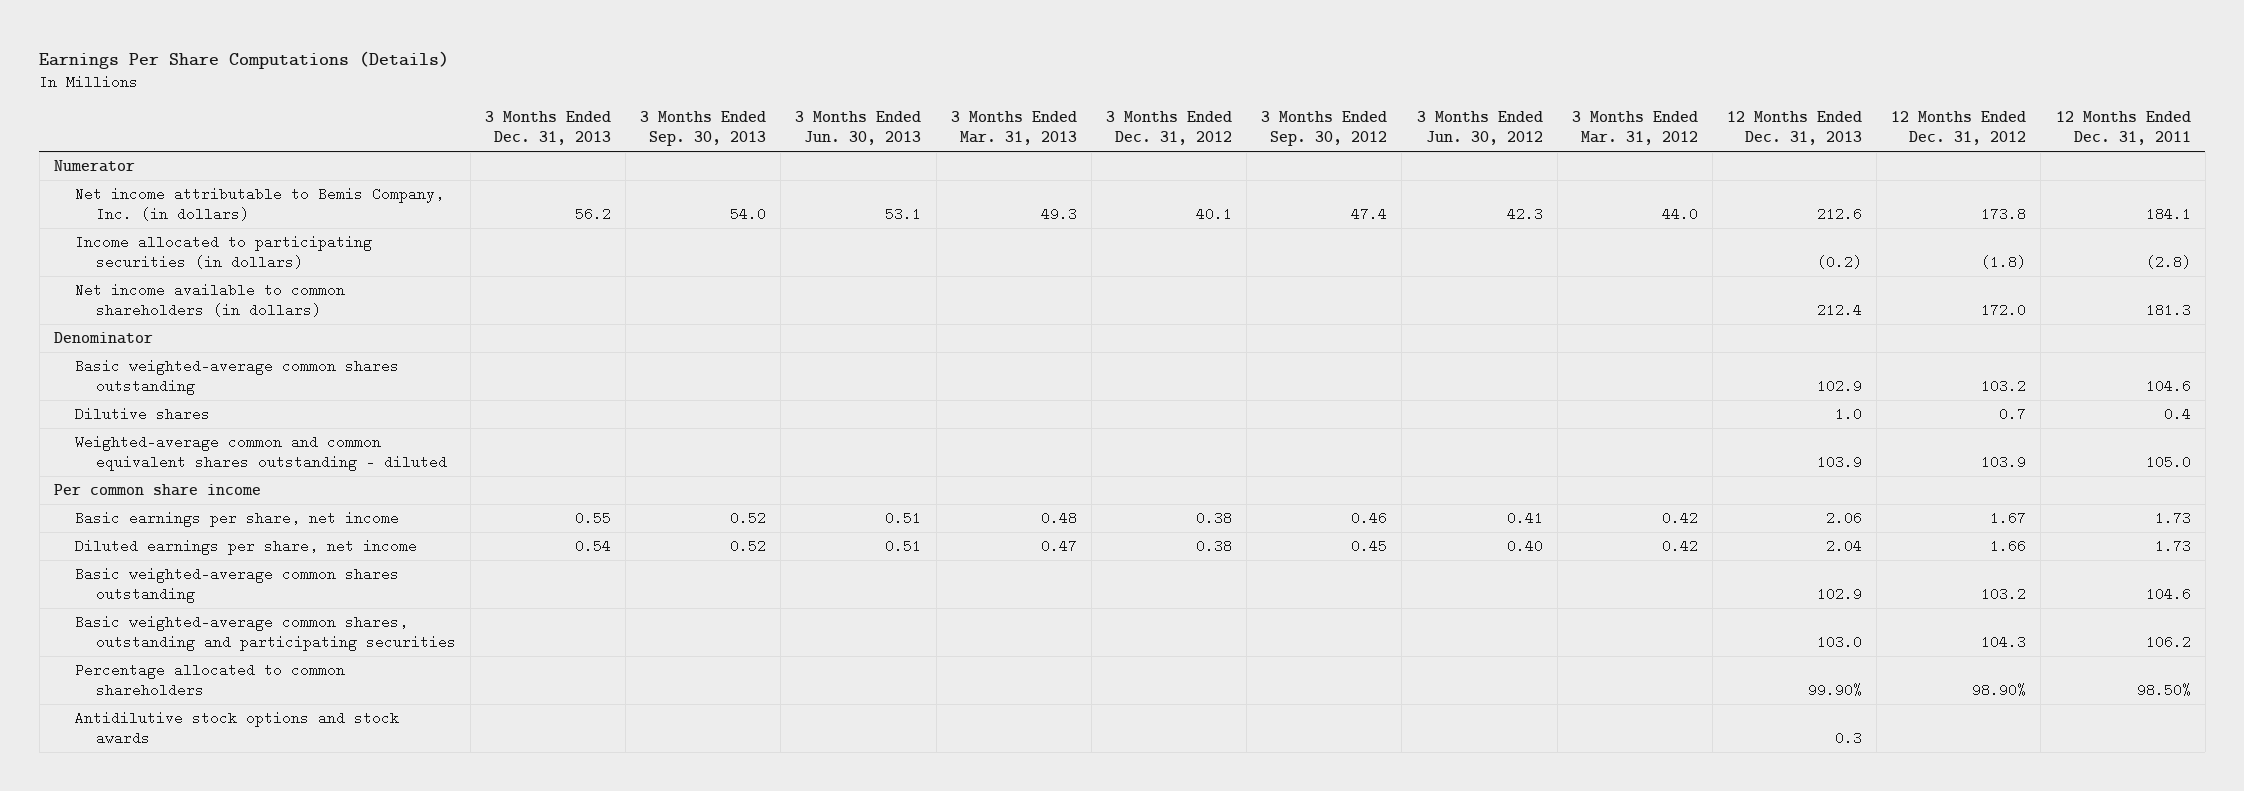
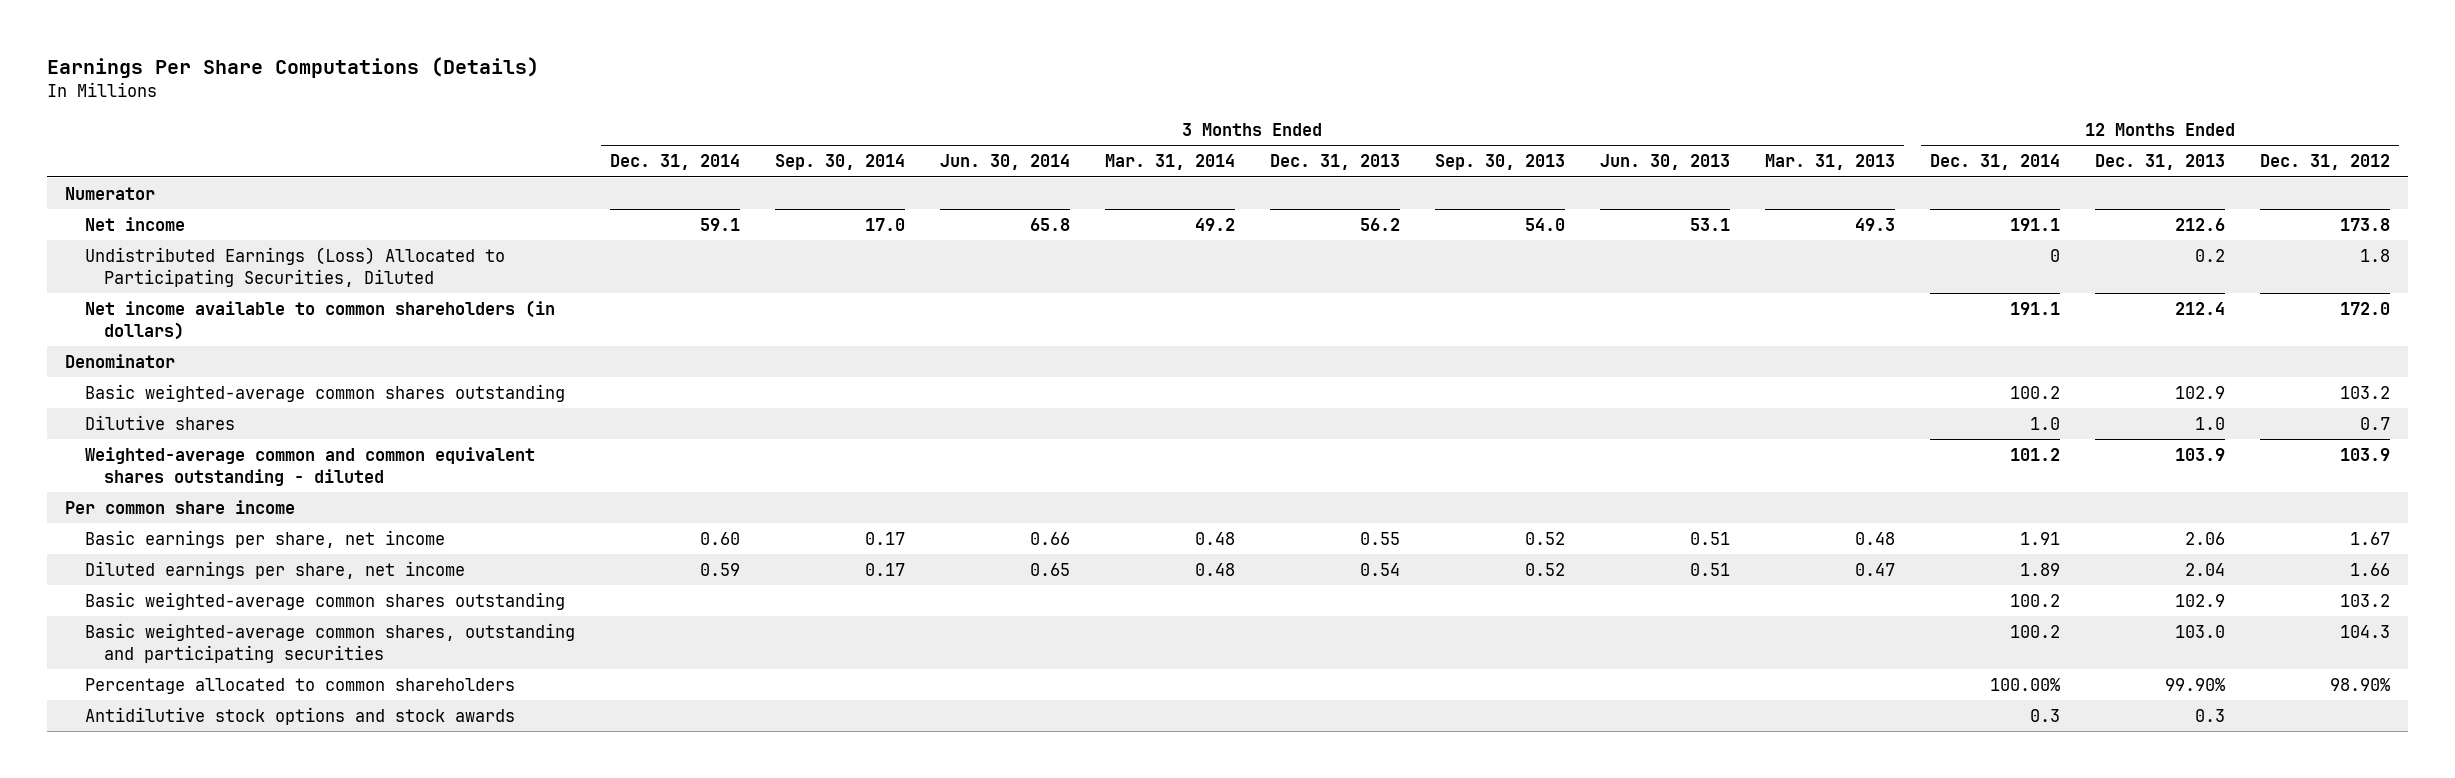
[1106,110,1233,146] 3 Months Ended Dec. 31, 2012 -> none
[1261,110,1388,147] 3 Months Ended Sep. 30, 2012 -> none
[1416,110,1543,146] 3 Months Ended Jun. 30, 2012 -> none
[1571,110,1698,146] 3 Months Ended Mar. 31, 2012 -> none
[2055,110,2191,146] 12 Months Ended Dec. 31, 2011 -> none
none -> [609,154,740,171] Dec. 31, 2014
none -> [774,154,905,171] Sep. 30, 2014
none -> [939,154,1070,171] Jun. 30, 2014
none -> [1104,154,1235,171] Mar. 31, 2014
none -> [1930,154,2061,171] Dec. 31, 2014
[74,234,372,270] Income allocated to participating securities (in dollars) -> none
[74,186,444,222] Net income attributable to Bemis Company, Inc. (in dollars) -> [84,216,185,231] Net income
none -> [84,246,505,287] Undistributed Earnings (Loss) Allocated to Participating Securities, Diluted

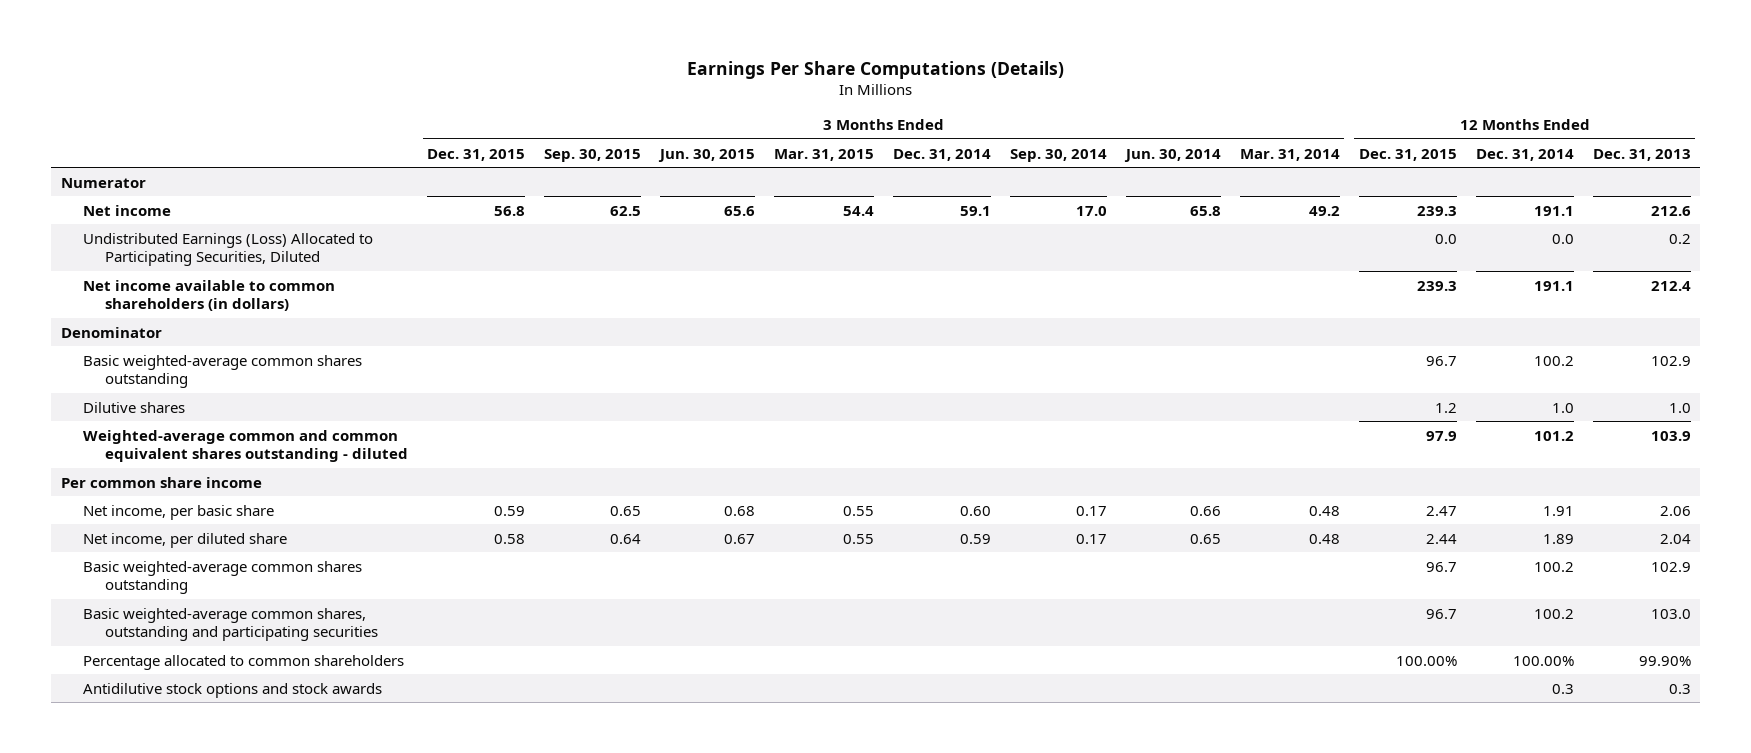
[1269,154,1400,171] Dec. 31, 2013 -> none
[1434,154,1565,171] Sep. 30, 2013 -> none
[1600,154,1731,171] Jun. 30, 2013 -> none
[1765,154,1896,171] Mar. 31, 2013 -> none
[2260,154,2391,171] Dec. 31, 2012 -> none
none -> [427,148,526,161] Dec. 31, 2015
none -> [544,148,642,162] Sep. 30, 2015
none -> [658,148,756,162] Jun. 30, 2015
none -> [774,148,875,161] Mar. 31, 2015
none -> [1358,148,1457,161] Dec. 31, 2015
[2050,248,2061,262] 0 -> [1551,233,1574,244] 0.0
[84,529,445,548] Basic earnings per share, net income -> [82,504,274,520] Net income, per basic share
[84,560,465,579] Diluted earnings per share, net income -> [82,532,287,548] Net income, per diluted share

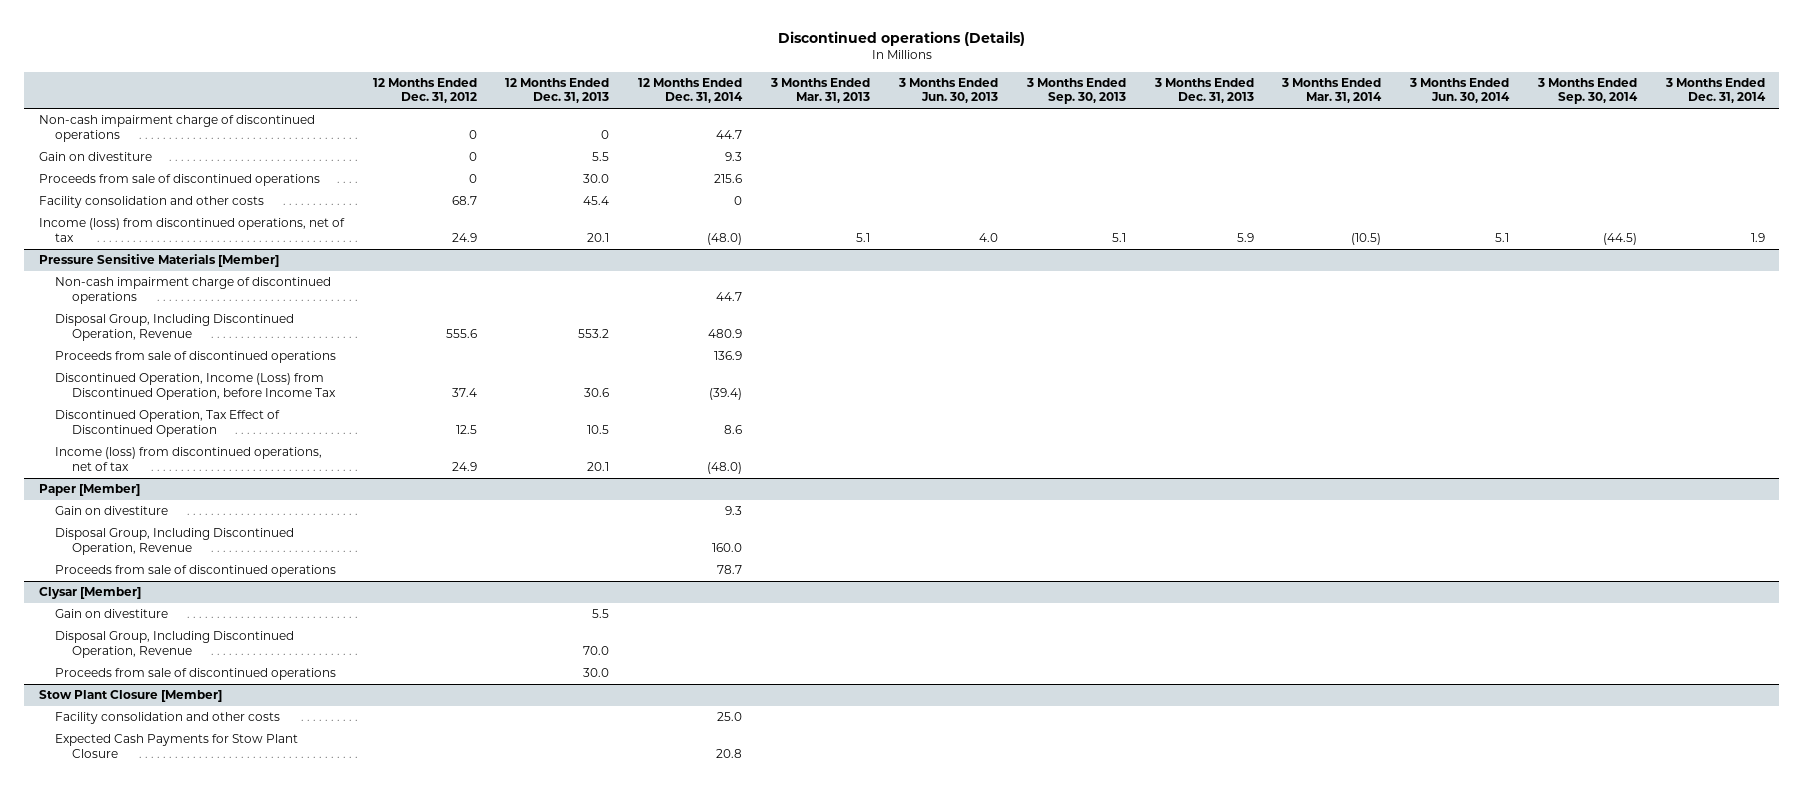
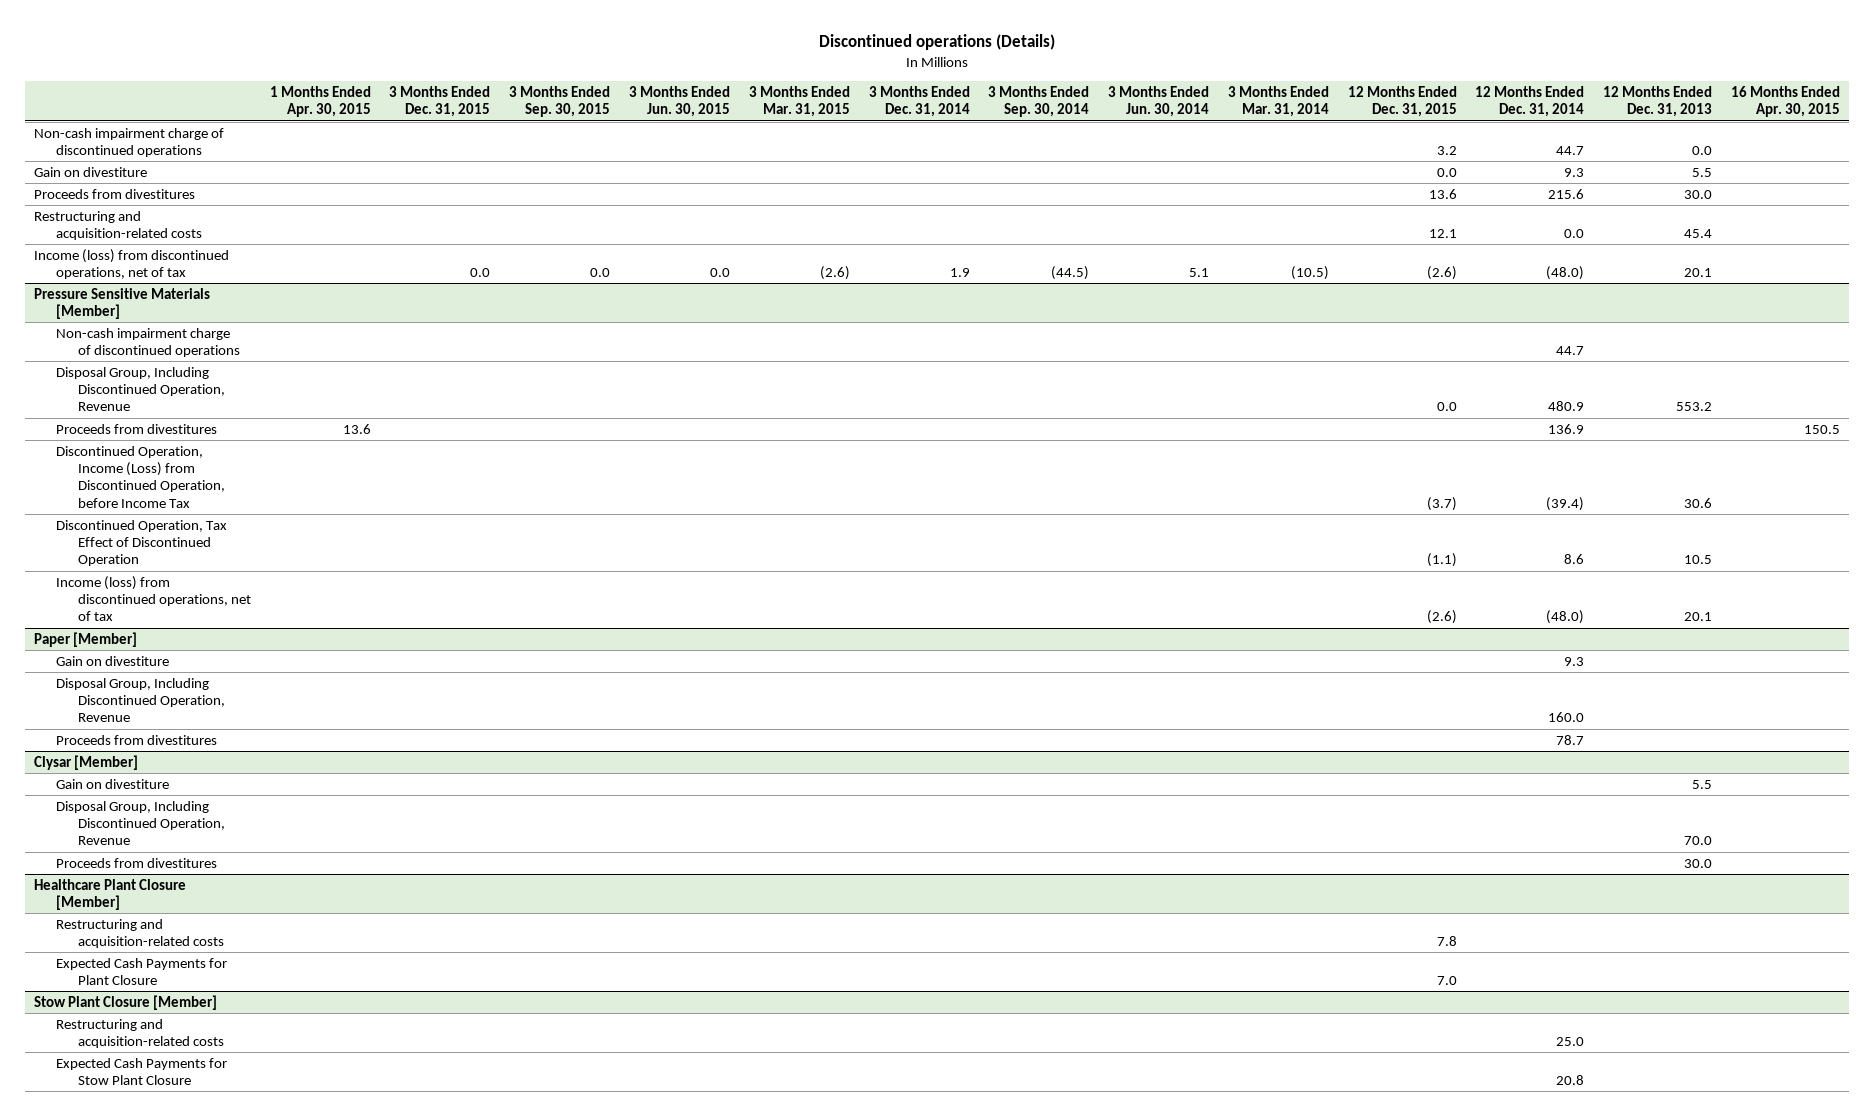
[372,77,477,104] 12 Months Ended Dec. 31, 2012 -> none
[770,77,871,104] 3 Months Ended Mar. 31, 2013 -> none
[897,77,998,104] 3 Months Ended Jun. 30, 2013 -> none
[1025,77,1126,105] 3 Months Ended Sep. 30, 2013 -> none
[1153,77,1254,104] 3 Months Ended Dec. 31, 2013 -> none
none -> [269,86,371,118] 1 Months Ended Apr. 30, 2015
none -> [389,86,491,118] 3 Months Ended Dec. 31, 2015
none -> [509,86,611,118] 3 Months Ended Sep. 30, 2015
none -> [628,86,730,118] 3 Months Ended Jun. 30, 2015
none -> [748,86,850,118] 3 Months Ended Mar. 31, 2015
none -> [1347,86,1457,118] 12 Months Ended Dec. 31, 2015
none -> [1730,86,1840,118] 16 Months Ended Apr. 30, 2015
[601,129,610,139] 0 -> [1692,145,1713,155] 0.0
[38,174,320,187] Proceeds from sale of discontinued operations -> [34,188,196,199] Proceeds from divestitures
[38,196,264,209] Facility consolidation and other costs -> [34,210,203,240] Restructuring and acquisition-related costs
[734,196,743,206] 0 -> [1564,228,1585,238] 0.0
[55,351,337,364] Proceeds from sale of discontinued operations -> [56,423,218,434] Proceeds from divestitures
[55,565,337,578] Proceeds from sale of discontinued operations -> [56,734,218,745] Proceeds from divestitures
[55,668,337,681] Proceeds from sale of discontinued operations -> [56,857,218,868] Proceeds from divestitures
none -> [34,878,187,910] Healthcare Plant Closure [Member]
none -> [56,918,224,948] Restructuring and acquisition-related costs
none -> [56,957,228,985] Expected Cash Payments for Plant Closure
[55,712,281,725] Facility consolidation and other costs -> [56,1018,224,1048] Restructuring and acquisition-related costs

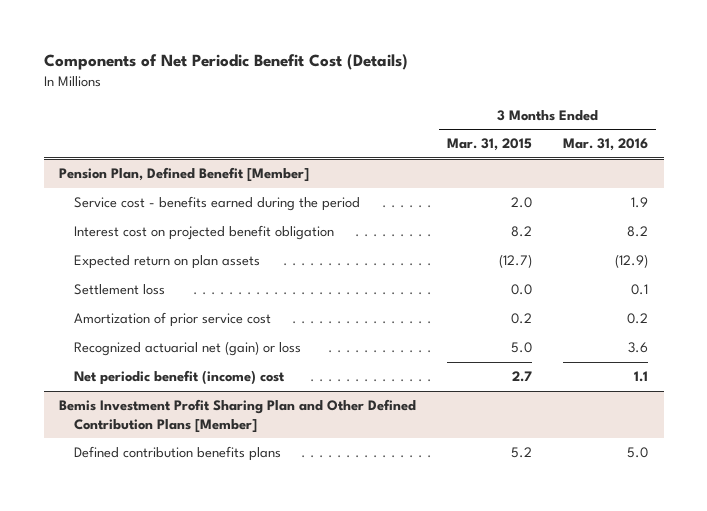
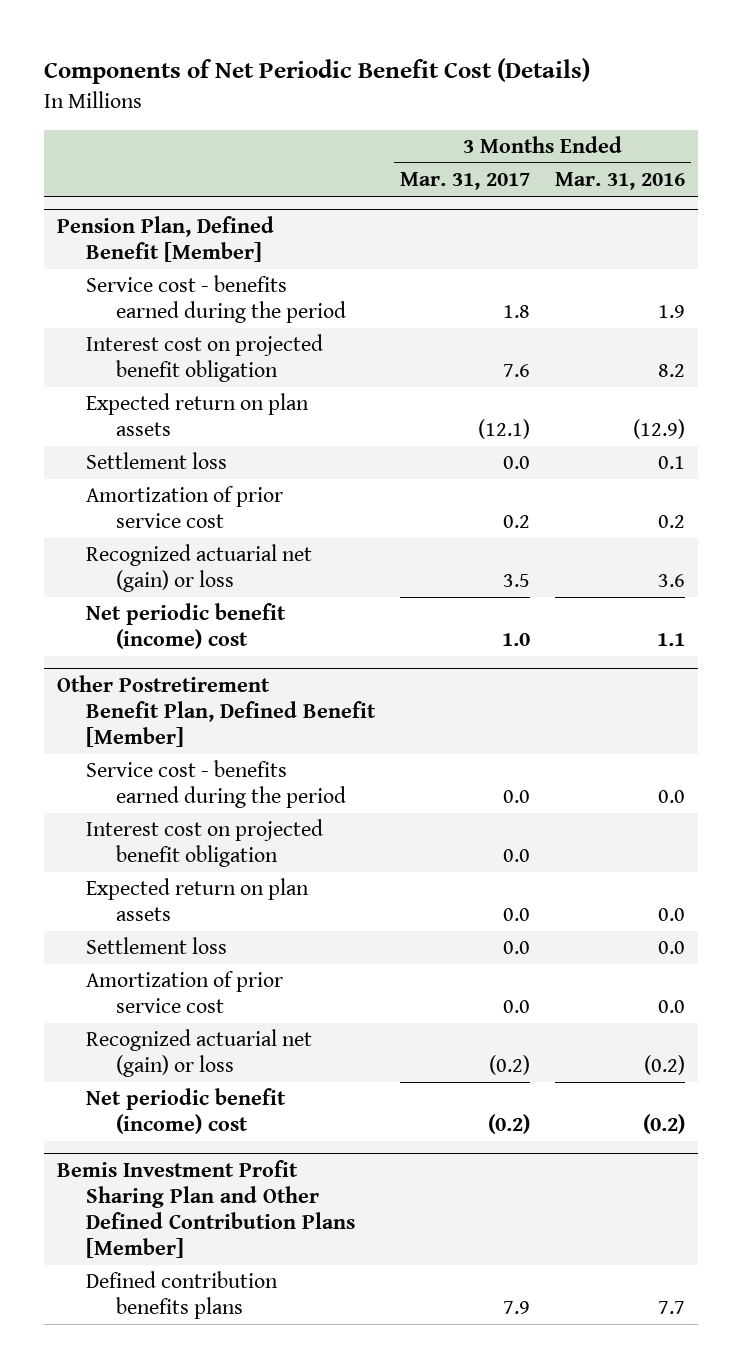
[447,138,533,152] Mar. 31, 2015 -> none
none -> [400,172,531,191] Mar. 31, 2017
none -> [56,675,377,747] Other Postretirement Benefit Plan, Defined Benefit [Member]
none -> [86,760,346,809] Service cost - benefits earned during the period
none -> [86,819,324,868] Interest cost on projected benefit obligation
none -> [86,878,310,922] Expected return on plan assets
none -> [86,937,228,955] Settlement loss
none -> [86,971,284,1014] Amortization of prior service cost
none -> [86,1029,313,1078] Recognized actuarial net (gain) or loss
none -> [86,1088,287,1135] Net periodic benefit (income) cost
[627,447,649,459] 5.0 -> [658,1301,686,1315] 7.7

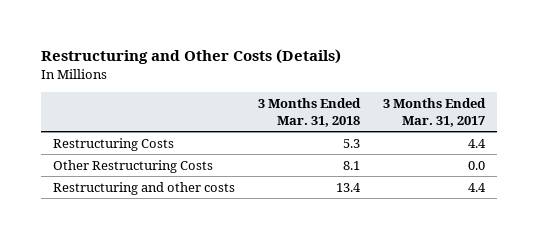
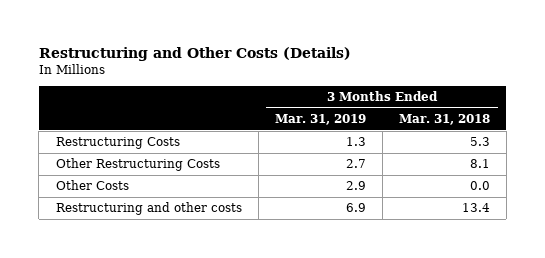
[383,97,487,127] 3 Months Ended Mar. 31, 2017 -> none
none -> [274,114,366,126] Mar. 31, 2019
none -> [55,180,129,191] Other Costs

